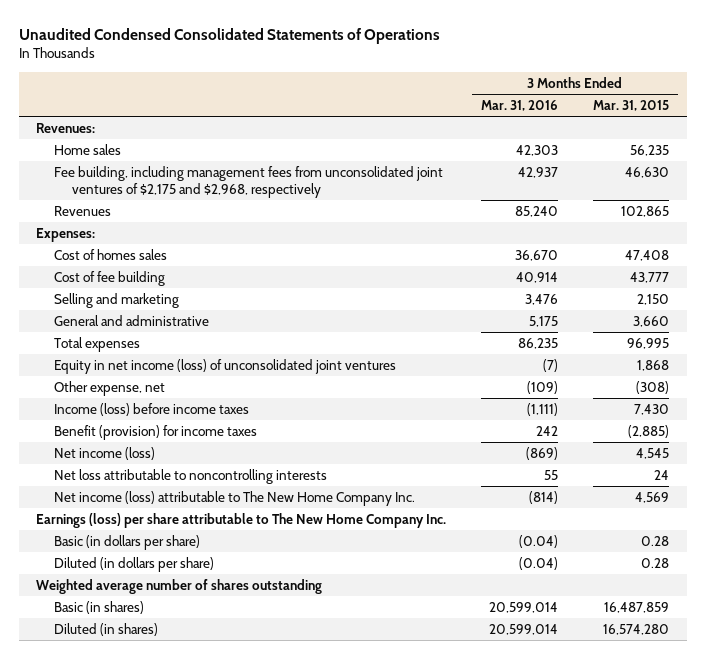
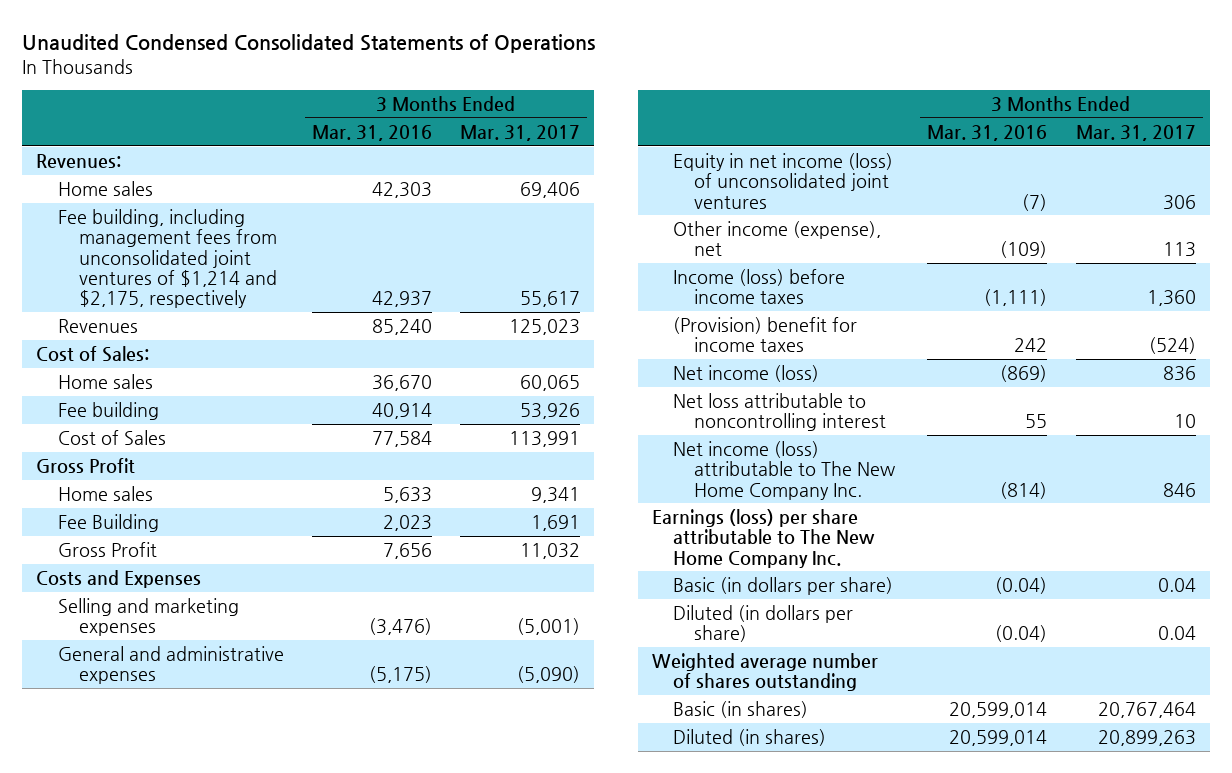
[593,100,670,112] Mar. 31, 2015 -> none
none -> [459,124,580,141] Mar. 31, 2017
[54,165,444,199] Fee building, including management fees from unconsolidated joint ventures of $2,175 and $2,968, respectively -> [57,208,277,309] Fee building, including management fees from unconsolidated joint ventures of $1,214 and $2,175, respectively
[36,227,96,242] Expenses: -> none
[54,336,141,352] Total expenses -> none
none -> [36,345,150,362] Cost of Sales:
[54,248,168,260] Cost of homes sales -> [57,373,153,389] Home sales
[54,270,166,286] Cost of fee building -> [57,401,159,420] Fee building
none -> [57,429,166,445] Cost of Sales
none -> [36,457,136,473] Gross Profit
none -> [57,485,153,501] Home sales
none -> [57,513,159,532] Fee Building
none -> [57,541,157,557] Gross Profit
none -> [36,569,202,588] Costs and Expenses
[54,292,180,308] Selling and marketing -> [57,597,239,637] Selling and marketing expenses
[525,293,559,305] 3,476 -> [368,618,432,636] (3,476)
[54,314,210,326] General and administrative -> [57,645,284,685] General and administrative expenses
[529,315,559,327] 5,175 -> [368,666,432,684] (5,175)
[54,380,166,396] Other expense, net -> [673,220,882,257] Other income (expense), net
[54,424,258,440] Benefit (provision) for income taxes -> [673,316,858,353] (Provision) benefit for income taxes
[54,468,328,484] Net loss attributable to noncontrolling interests -> [673,392,887,432] Net loss attributable to noncontrolling interest

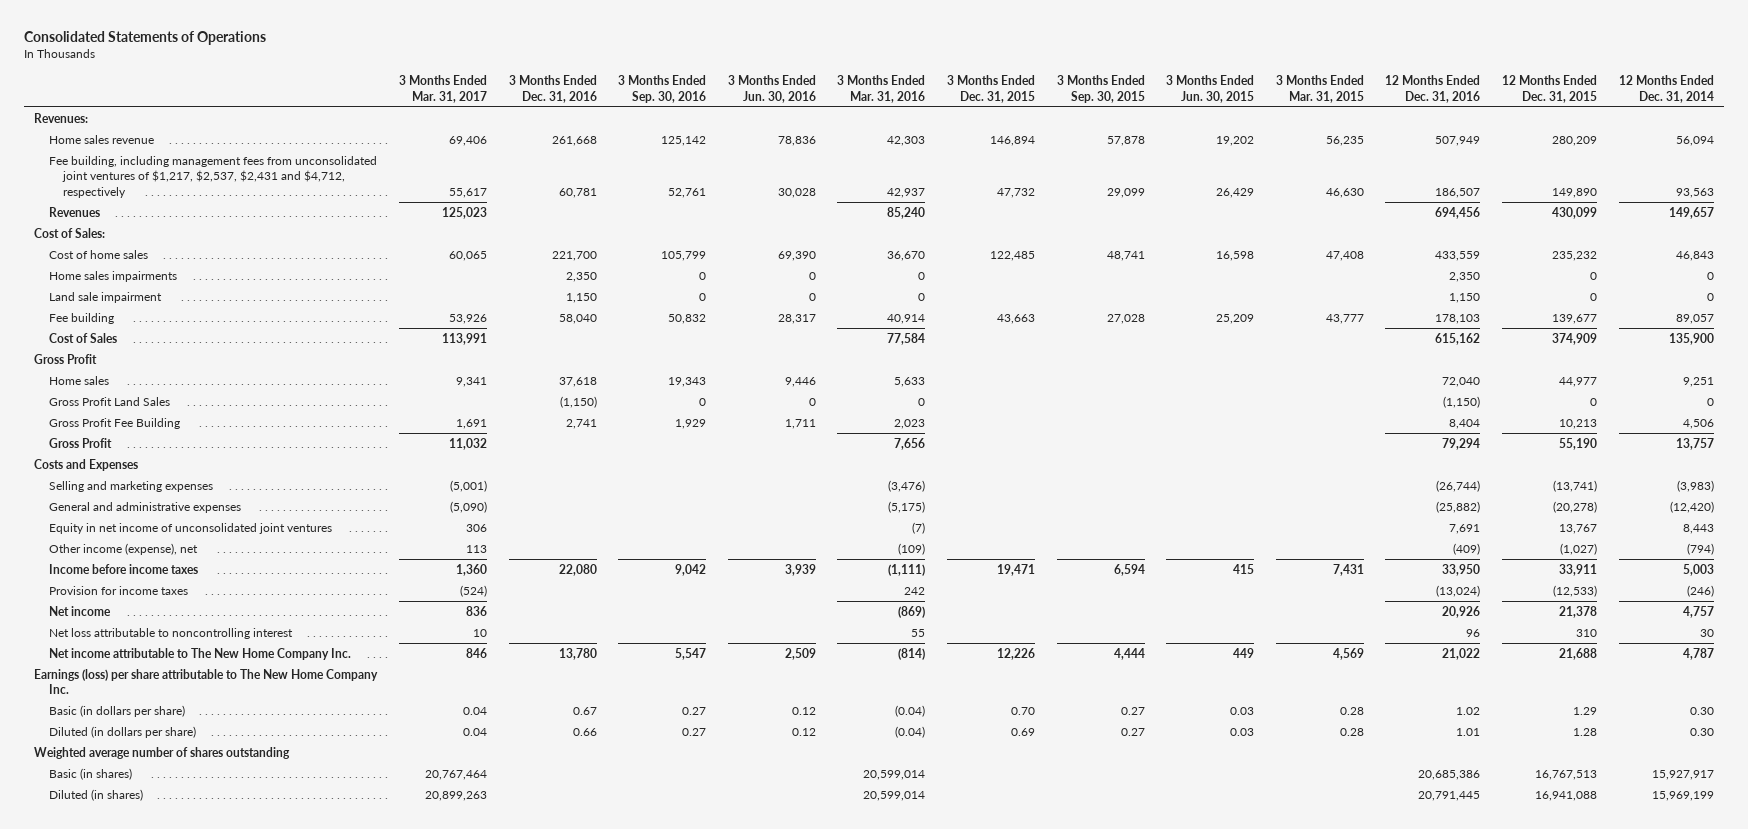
[22,34,596,54] Unaudited Condensed Consolidated Statements of Operations -> [23,31,266,46] Consolidated Statements of Operations
none -> [508,75,597,103] 3 Months Ended Dec. 31, 2016
none -> [618,75,707,103] 3 Months Ended Sep. 30, 2016
none -> [727,75,816,103] 3 Months Ended Jun. 30, 2016
none -> [947,75,1036,103] 3 Months Ended Dec. 31, 2015
none -> [1056,75,1145,103] 3 Months Ended Sep. 30, 2015
none -> [1166,75,1255,103] 3 Months Ended Jun. 30, 2015
none -> [1275,75,1364,103] 3 Months Ended Mar. 31, 2015
none -> [1385,75,1481,103] 12 Months Ended Dec. 31, 2016
none -> [1502,75,1598,103] 12 Months Ended Dec. 31, 2015
none -> [1618,75,1714,103] 12 Months Ended Dec. 31, 2014
[57,180,153,196] Home sales -> [48,134,154,144] Home sales revenue
[57,208,277,309] Fee building, including management fees from unconsolidated joint ventures of $1,214 and $2,175, respectively -> [48,155,377,198] Fee building, including management fees from unconsolidated joint ventures of $1,217, $2,537, $2,431 and $4,712, respectively
[57,373,153,389] Home sales -> [48,249,148,259] Cost of home sales
none -> [48,270,177,282] Home sales impairments
none -> [48,291,162,303] Land sale impairment
none -> [48,396,170,406] Gross Profit Land Sales
[57,513,159,532] Fee Building -> [48,417,180,429] Gross Profit Fee Building
[673,152,894,209] Equity in net income (loss) of unconsolidated joint ventures -> [48,522,332,534] Equity in net income of unconsolidated joint ventures
[673,268,846,305] Income (loss) before income taxes -> [48,563,198,574] Income before income taxes
[673,316,858,353] (Provision) benefit for income taxes -> [48,585,188,595] Provision for income taxes
[673,364,820,382] Net income (loss) -> [48,605,111,616] Net income
[673,440,896,500] Net income (loss) attributable to The New Home Company Inc. -> [48,647,351,660] Net income attributable to The New Home Company Inc.

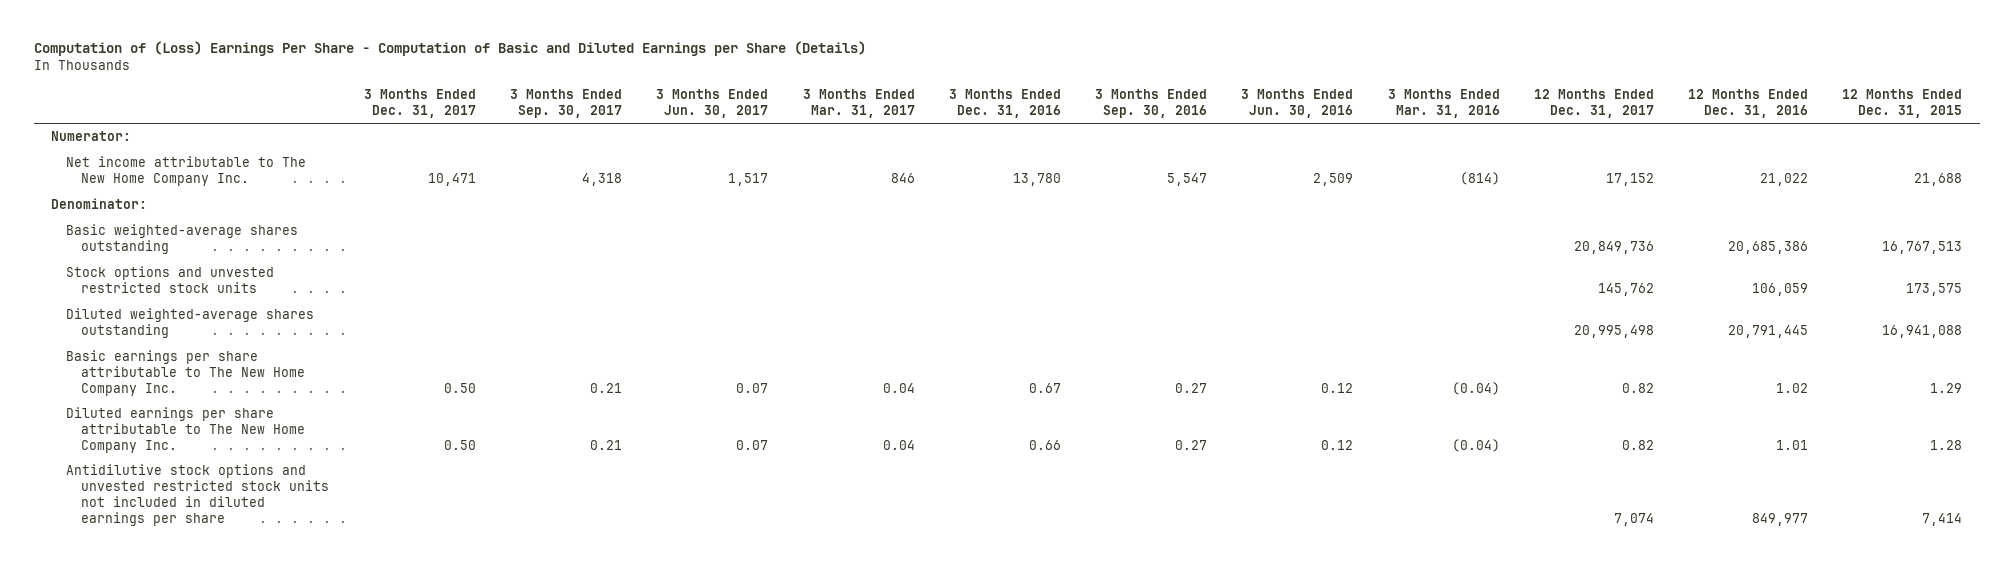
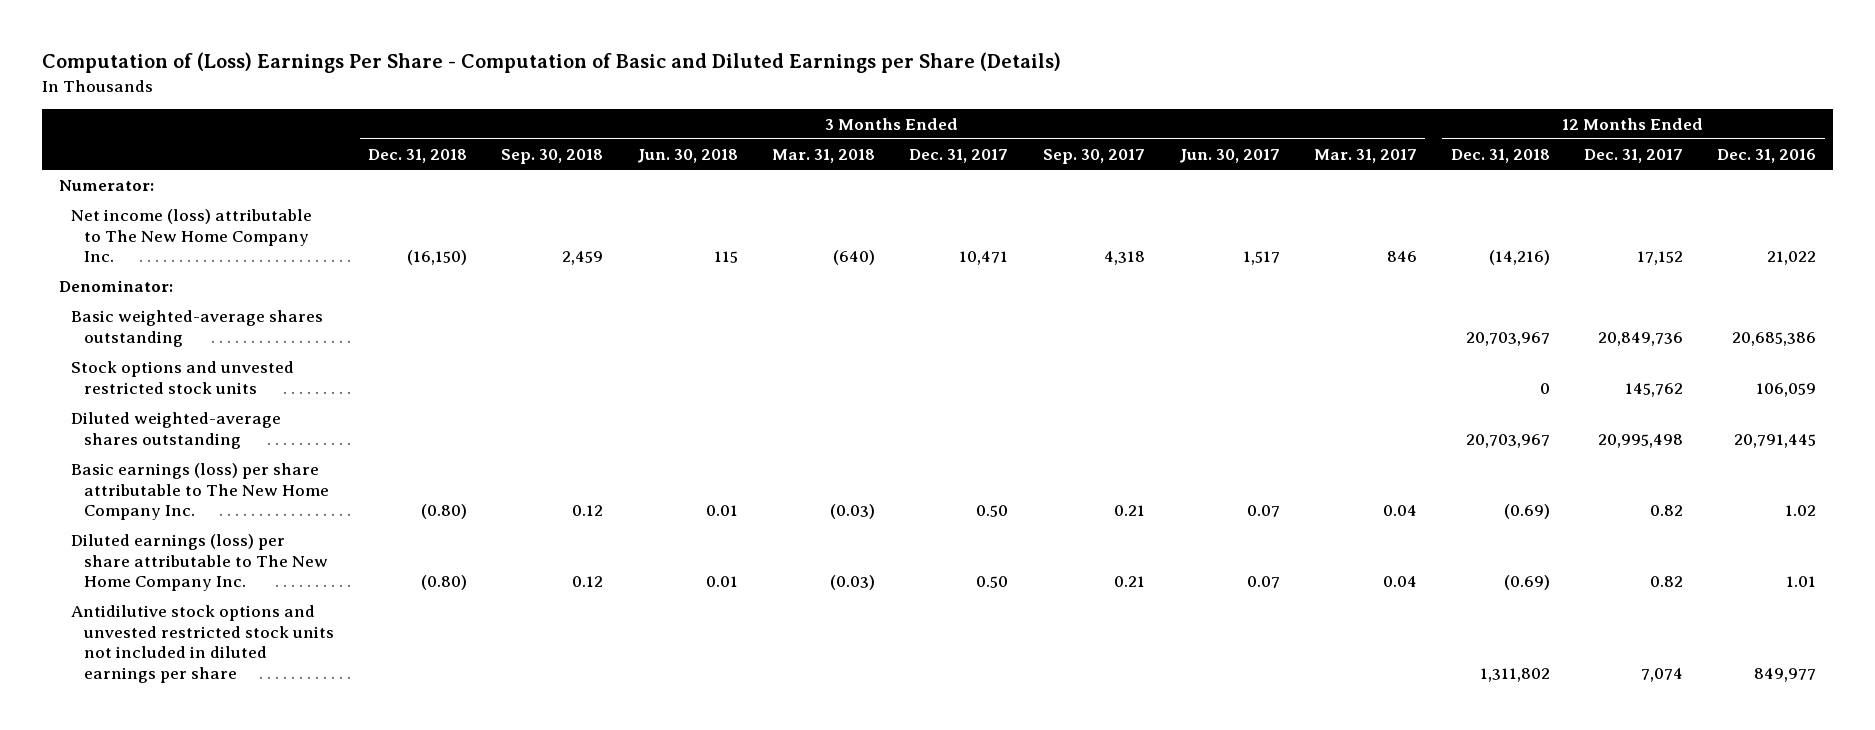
[948,89,1061,119] 3 Months Ended Dec. 31, 2016 -> none
[1095,89,1208,119] 3 Months Ended Sep. 30, 2016 -> none
[1241,89,1354,119] 3 Months Ended Jun. 30, 2016 -> none
[1387,89,1500,119] 3 Months Ended Mar. 31, 2016 -> none
[1842,89,1963,119] 12 Months Ended Dec. 31, 2015 -> none
none -> [368,148,468,163] Dec. 31, 2018
none -> [501,148,604,164] Sep. 30, 2018
none -> [637,148,739,163] Jun. 30, 2018
none -> [772,148,876,163] Mar. 31, 2018
none -> [1450,148,1550,163] Dec. 31, 2018
[66,156,307,187] Net income attributable to The New Home Company Inc. -> [71,209,313,263] Net income (loss) attributable to The New Home Company Inc.
[66,350,306,397] Basic earnings per share attributable to The New Home Company Inc. -> [71,463,330,521] Basic earnings (loss) per share attributable to The New Home Company Inc.
[66,407,306,454] Diluted earnings per share attributable to The New Home Company Inc. -> [71,534,329,592] Diluted earnings (loss) per share attributable to The New Home Company Inc.

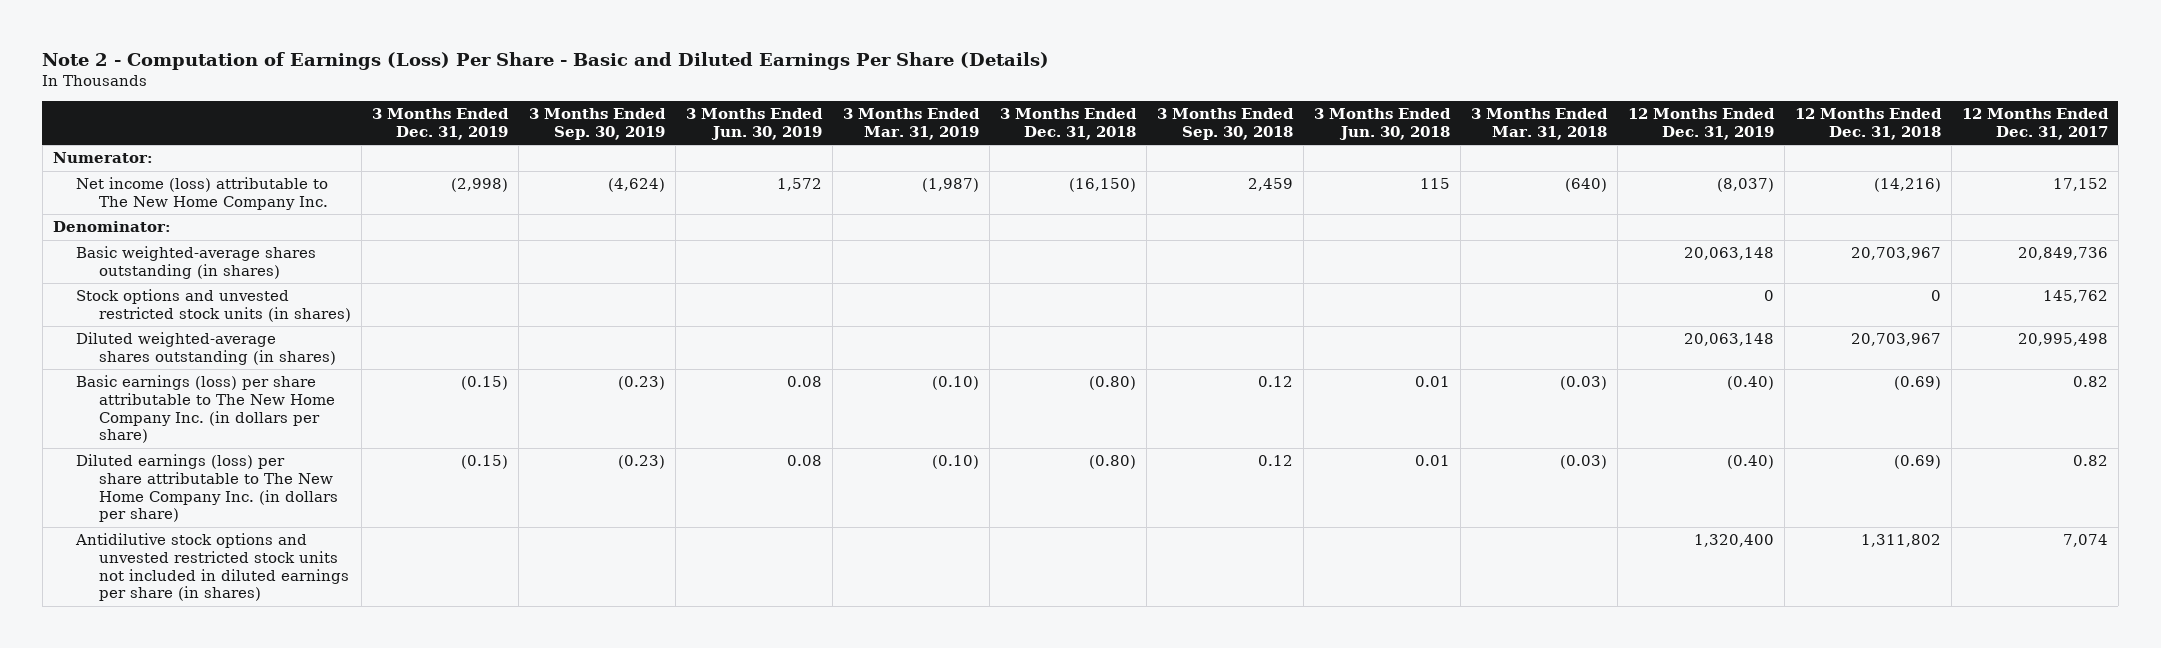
[41,52,1061,74] Computation of (Loss) Earnings Per Share - Computation of Basic and Diluted Earnings per Share (Details) -> [42,51,1050,70] Note 2 - Computation of Earnings (Loss) Per Share - Basic and Diluted Earnings Per Share (Details)
[909,148,1009,163] Dec. 31, 2017 -> none
[1042,148,1145,164] Sep. 30, 2017 -> none
[1178,148,1280,163] Jun. 30, 2017 -> none
[1313,148,1417,163] Mar. 31, 2017 -> none
[1717,148,1817,163] Dec. 31, 2016 -> none
none -> [371,108,509,141] 3 Months Ended Dec. 31, 2019
none -> [528,108,666,141] 3 Months Ended Sep. 30, 2019
none -> [685,108,823,141] 3 Months Ended Jun. 30, 2019
none -> [842,108,980,141] 3 Months Ended Mar. 31, 2019
none -> [1627,108,1775,141] 12 Months Ended Dec. 31, 2019
[71,310,324,347] Basic weighted-average shares outstanding -> [75,246,316,280] Basic weighted-average shares outstanding (in shares)
[71,361,295,394] Stock options and unvested restricted stock units -> [75,289,351,323] Stock options and unvested restricted stock units (in shares)
[71,412,282,449] Diluted weighted-average shares outstanding -> [75,332,336,366] Diluted weighted-average shares outstanding (in shares)
[71,463,330,521] Basic earnings (loss) per share attributable to The New Home Company Inc. -> [75,375,335,444] Basic earnings (loss) per share attributable to The New Home Company Inc. (in dollars per share)
[71,534,329,592] Diluted earnings (loss) per share attributable to The New Home Company Inc. -> [75,454,338,523] Diluted earnings (loss) per share attributable to The New Home Company Inc. (in dollars per share)
[71,605,335,683] Antidilutive stock options and unvested restricted stock units not included in diluted earnings per share -> [74,533,349,602] Antidilutive stock options and unvested restricted stock units not included in diluted earnings per share (in shares)

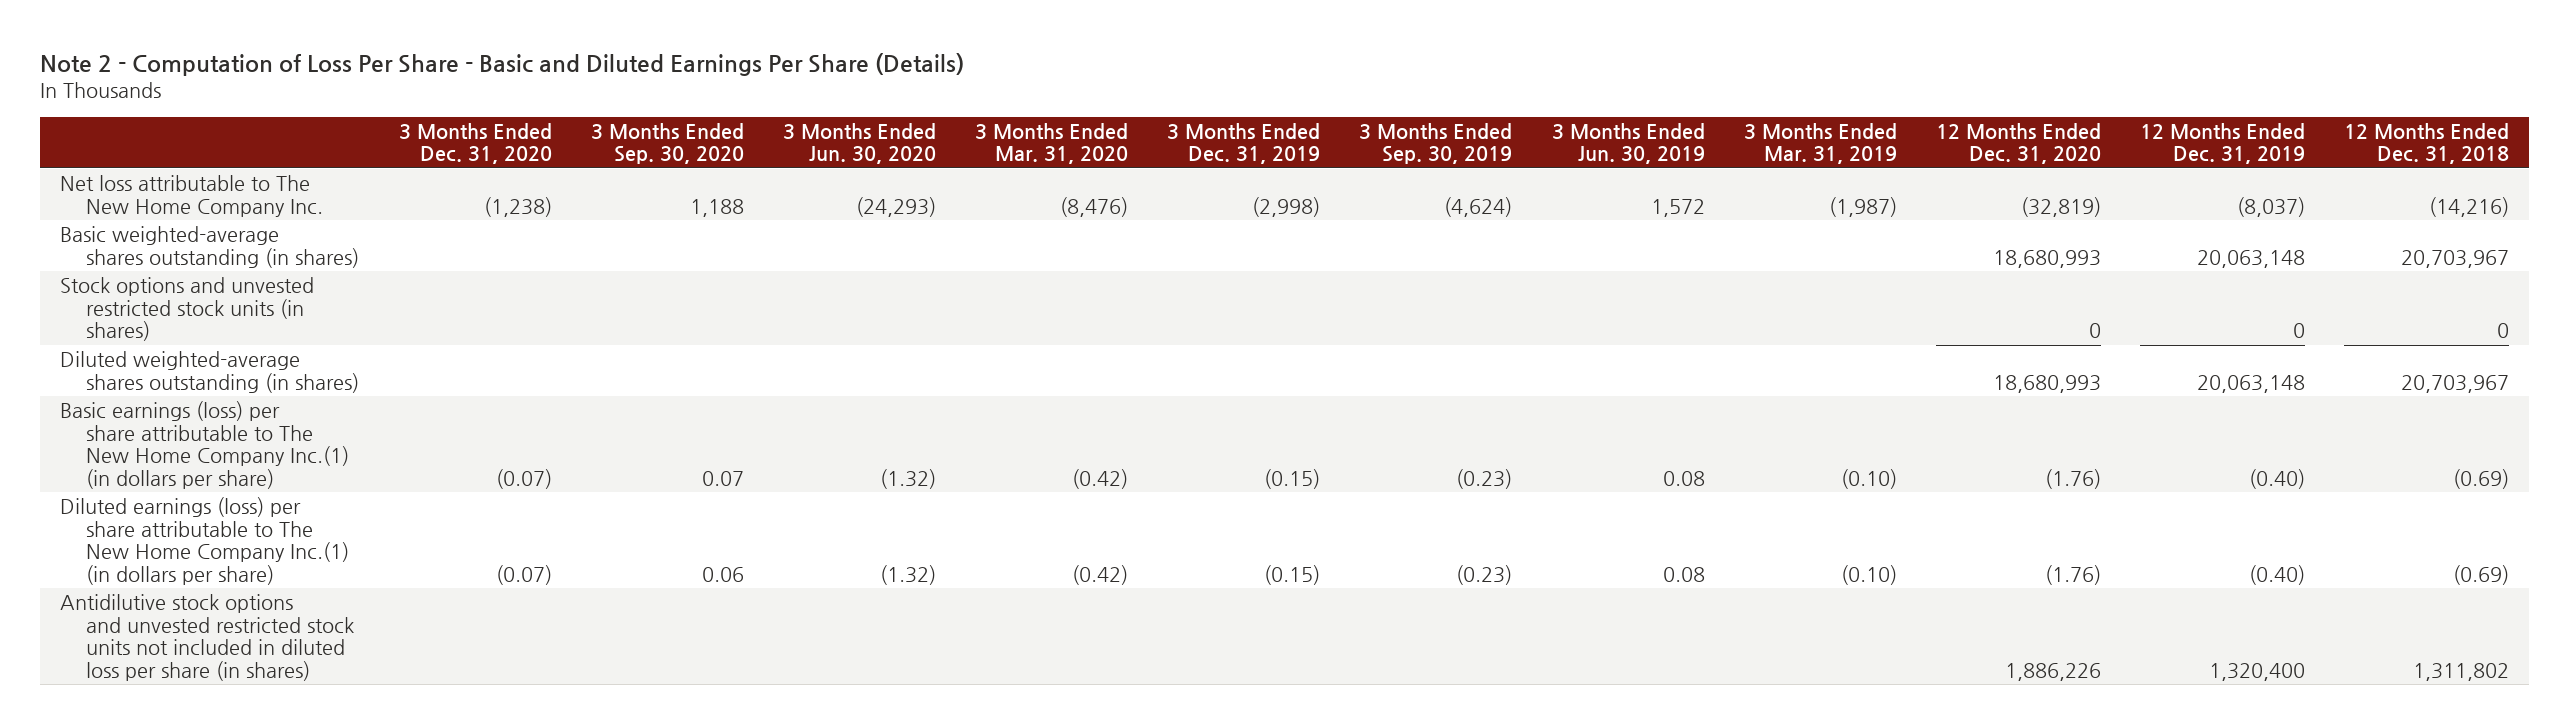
[42,51,1050,70] Note 2 - Computation of Earnings (Loss) Per Share - Basic and Diluted Earnings Per Share (Details) -> [40,52,965,76] Note 2 - Computation of Loss Per Share - Basic and Diluted Earnings Per Share (Details)
[999,108,1137,141] 3 Months Ended Dec. 31, 2018 -> none
[1156,108,1294,141] 3 Months Ended Sep. 30, 2018 -> none
[1313,108,1451,141] 3 Months Ended Jun. 30, 2018 -> none
[1470,108,1608,141] 3 Months Ended Mar. 31, 2018 -> none
[1961,108,2109,141] 12 Months Ended Dec. 31, 2017 -> none
none -> [398,122,552,165] 3 Months Ended Dec. 31, 2020
none -> [590,122,744,165] 3 Months Ended Sep. 30, 2020
none -> [782,122,936,165] 3 Months Ended Jun. 30, 2020
none -> [975,122,1129,165] 3 Months Ended Mar. 31, 2020
none -> [1936,122,2102,165] 12 Months Ended Dec. 31, 2020
[52,152,153,164] Numerator: -> none
[52,221,171,233] Denominator: -> none
[75,177,328,211] Net income (loss) attributable to The New Home Company Inc. -> [59,175,324,217] Net loss attributable to The New Home Company Inc.
[75,375,335,444] Basic earnings (loss) per share attributable to The New Home Company Inc. (in dollars per share) -> [59,401,350,490] Basic earnings (loss) per share attributable to The New Home Company Inc.(1) (in dollars per share)
[75,454,338,523] Diluted earnings (loss) per share attributable to The New Home Company Inc. (in dollars per share) -> [59,497,350,586] Diluted earnings (loss) per share attributable to The New Home Company Inc.(1) (in dollars per share)
[74,533,349,602] Antidilutive stock options and unvested restricted stock units not included in diluted earnings per share (in shares) -> [59,594,355,682] Antidilutive stock options and unvested restricted stock units not included in diluted loss per share (in shares)

